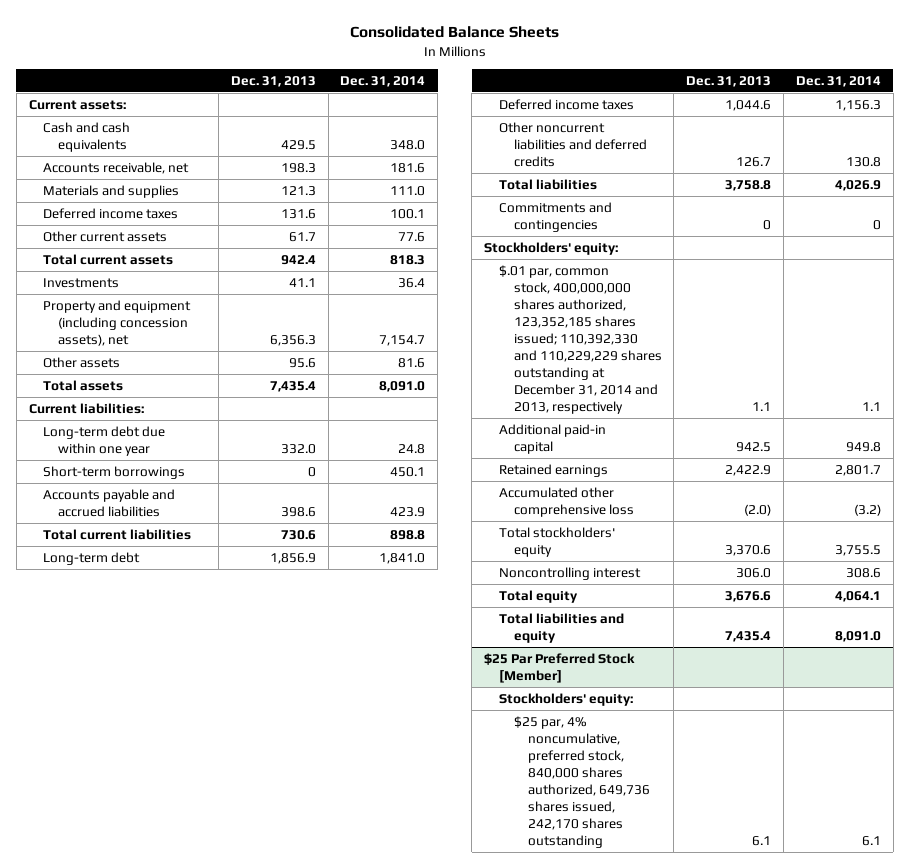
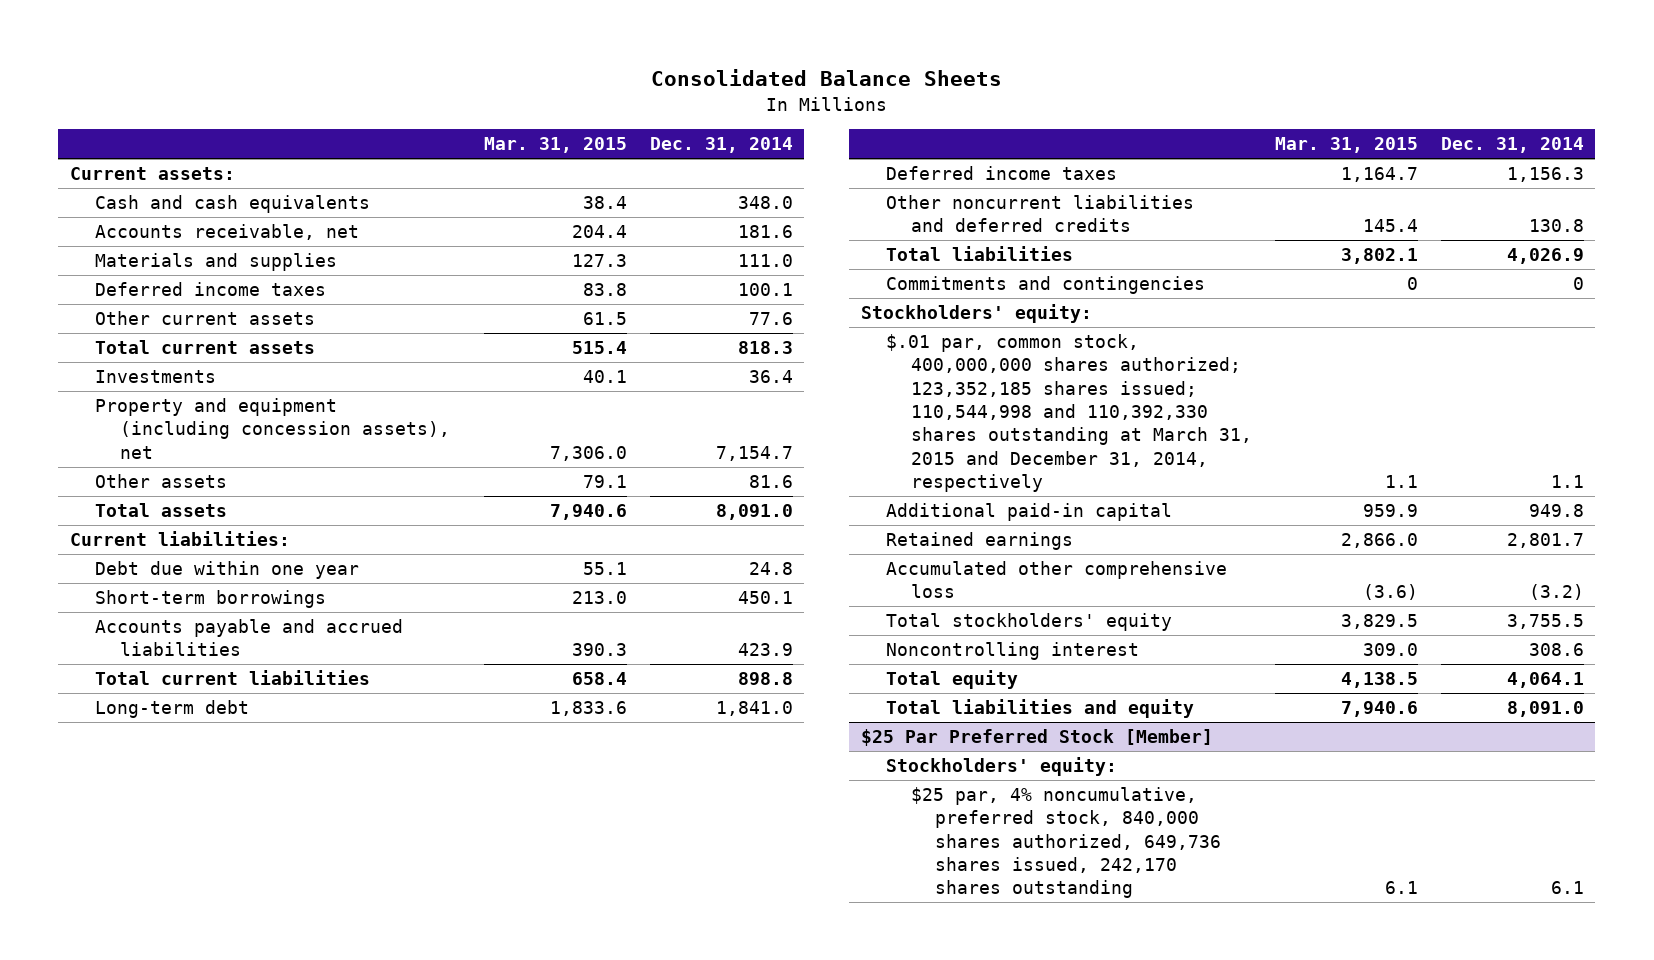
[230,75,316,87] Dec. 31, 2013 -> none
none -> [483,137,627,154] Mar. 31, 2015
[43,425,166,456] Long-term debt due within one year -> [94,561,359,580] Debt due within one year
[498,264,662,415] $.01 par, common stock, 400,000,000 shares authorized, 123,352,185 shares issued; 110,392,330 and 110,229,229 shares outstanding at December 31, 2014 and 2013, respectively -> [885,334,1252,493] $.01 par, common stock, 400,000,000 shares authorized; 123,352,185 shares issued; 110,544,998 and 110,392,330 shares outstanding at March 31, 2015 and December 31, 2014, respectively

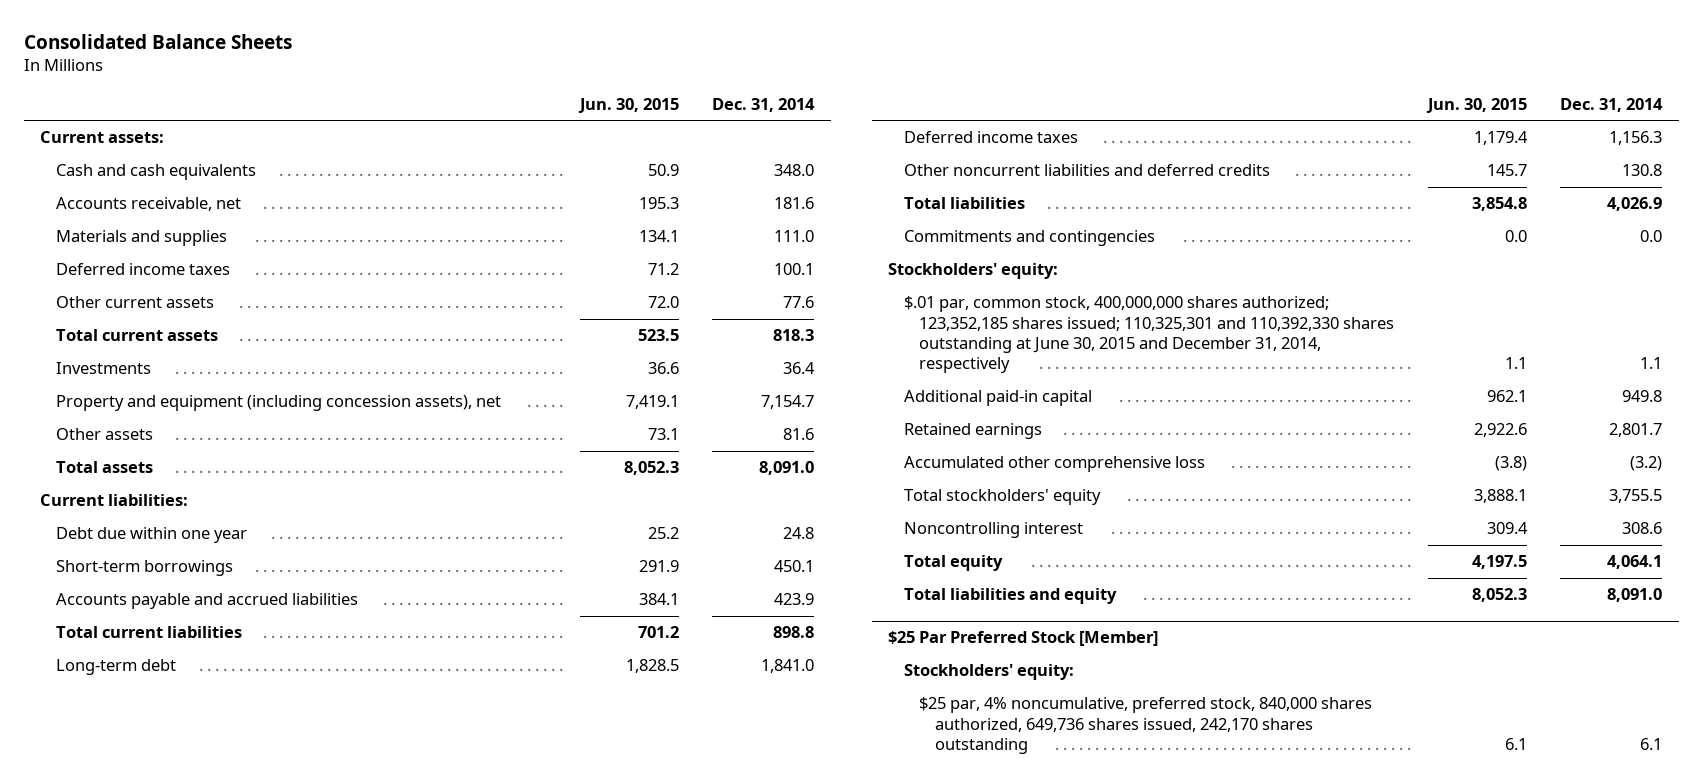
[483,137,627,154] Mar. 31, 2015 -> none
none -> [577,97,679,113] Jun. 30, 2015
[1572,277,1584,291] 0 -> [1640,230,1663,243] 0.0
[885,334,1252,493] $.01 par, common stock, 400,000,000 shares authorized; 123,352,185 shares issued; 110,544,998 and 110,392,330 shares outstanding at March 31, 2015 and December 31, 2014, respectively -> [903,296,1395,373] $.01 par, common stock, 400,000,000 shares authorized; 123,352,185 shares issued; 110,325,301 and 110,392,330 shares outstanding at June 30, 2015 and December 31, 2014, respectively

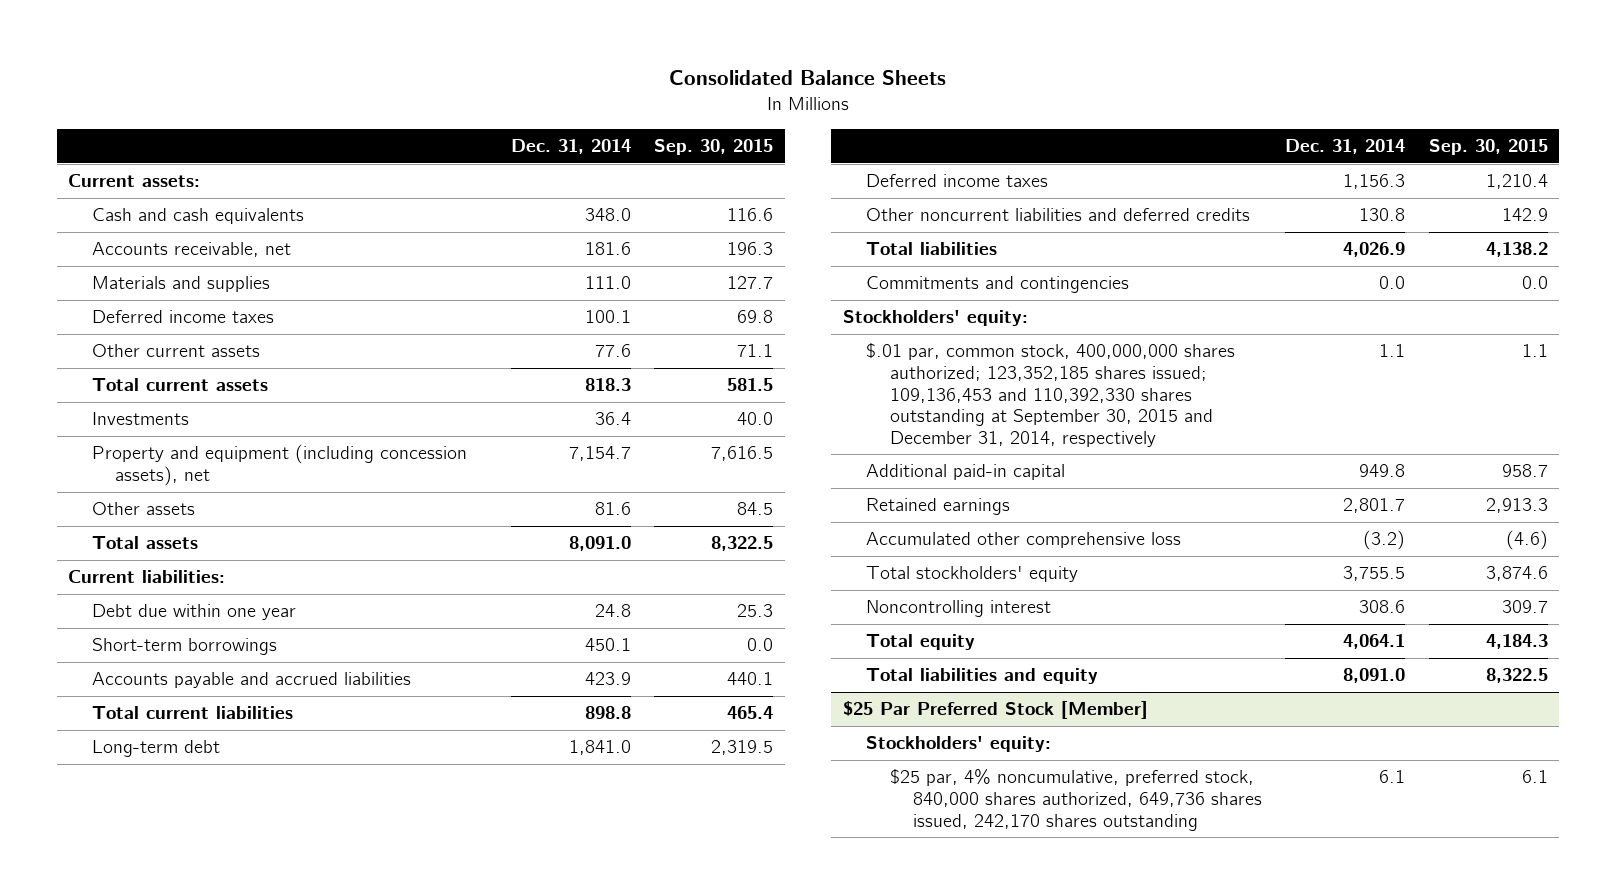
[577,97,679,113] Jun. 30, 2015 -> none
none -> [654,139,774,156] Sep. 30, 2015
[903,296,1395,373] $.01 par, common stock, 400,000,000 shares authorized; 123,352,185 shares issued; 110,325,301 and 110,392,330 shares outstanding at June 30, 2015 and December 31, 2014, respectively -> [866,343,1236,447] $.01 par, common stock, 400,000,000 shares authorized; 123,352,185 shares issued; 109,136,453 and 110,392,330 shares outstanding at September 30, 2015 and December 31, 2014, respectively

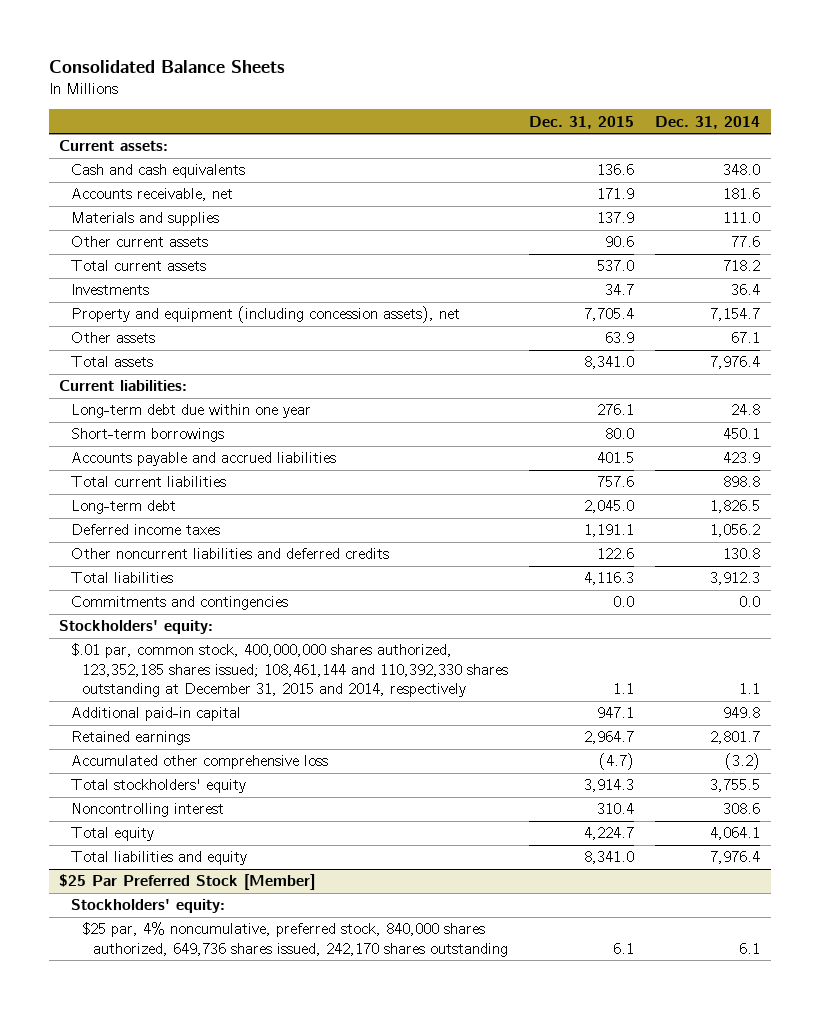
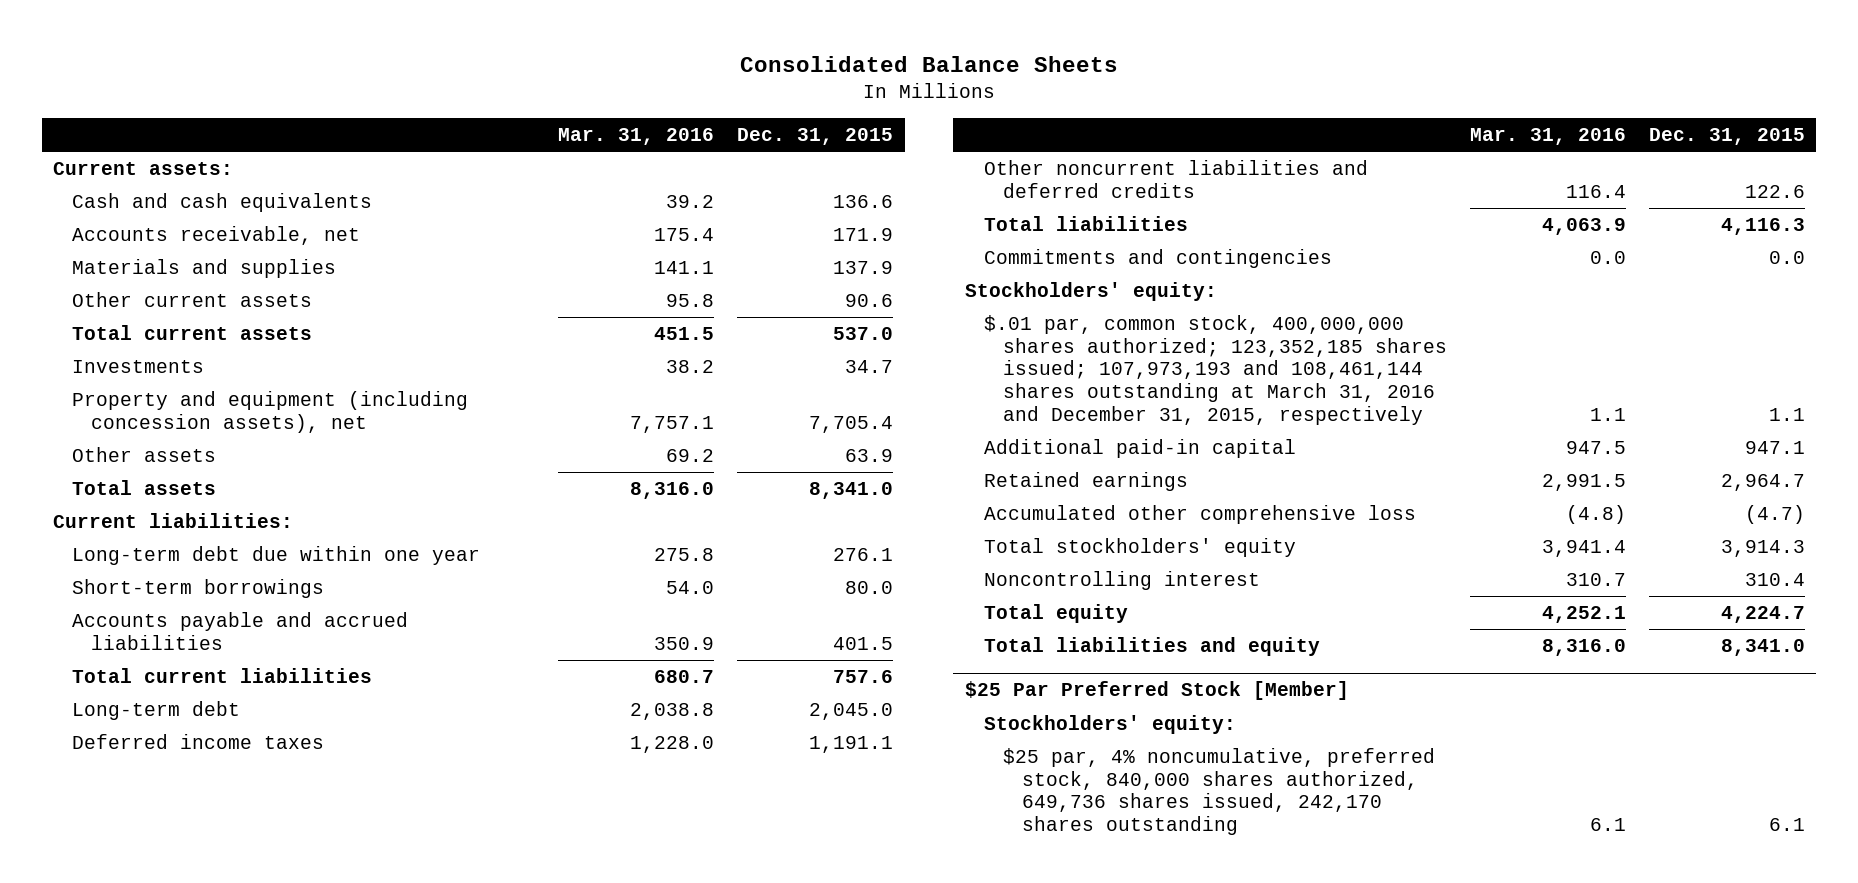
[655,115,761,129] Dec. 31, 2014 -> none
none -> [558,127,715,145] Mar. 31, 2016
[70,643,508,698] $.01 par, common stock, 400,000,000 shares authorized, 123,352,185 shares issued; 108,461,144 and 110,392,330 shares outstanding at December 31, 2015 and 2014, respectively -> [984,315,1448,425] $.01 par, common stock, 400,000,000 shares authorized; 123,352,185 shares issued; 107,973,193 and 108,461,144 shares outstanding at March 31, 2016 and December 31, 2015, respectively

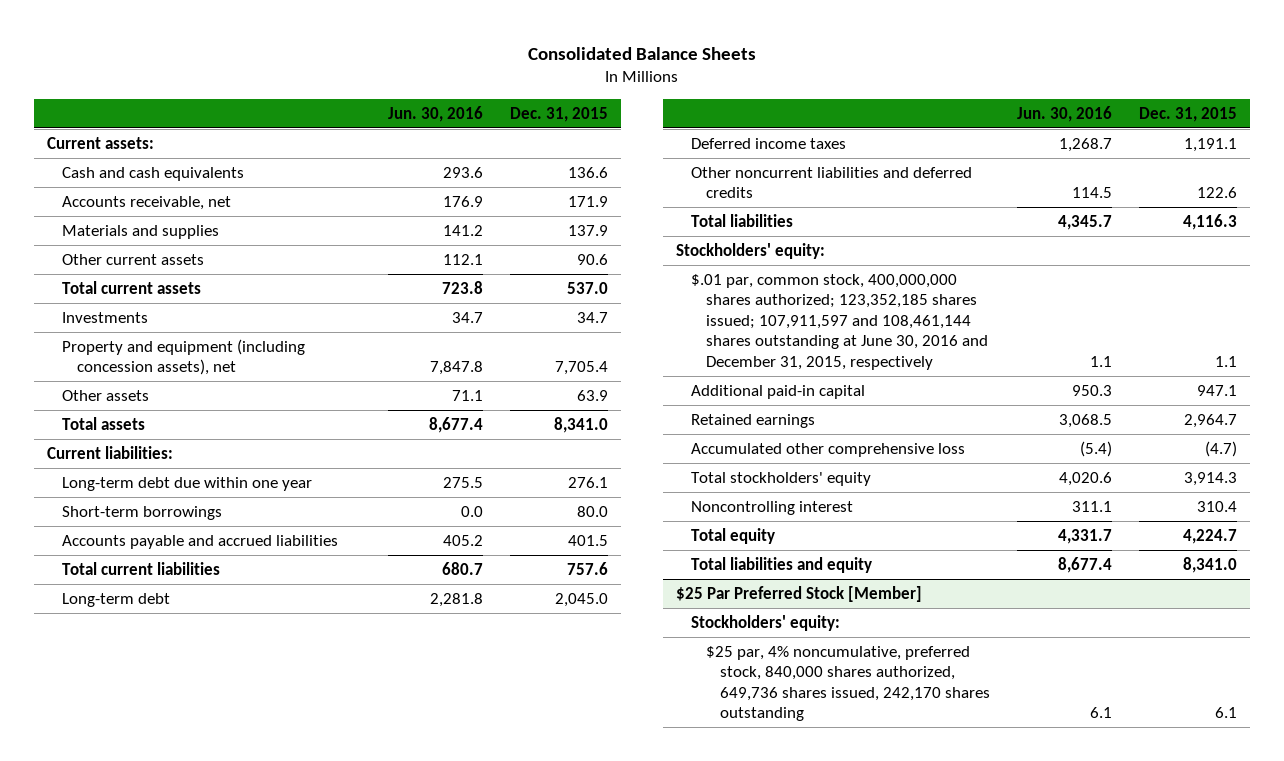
[558,127,715,145] Mar. 31, 2016 -> none
none -> [388,105,484,122] Jun. 30, 2016
[984,249,1333,269] Commitments and contingencies -> none
[984,315,1448,425] $.01 par, common stock, 400,000,000 shares authorized; 123,352,185 shares issued; 107,973,193 and 108,461,144 shares outstanding at March 31, 2016 and December 31, 2015, respectively -> [690,273,988,370] $.01 par, common stock, 400,000,000 shares authorized; 123,352,185 shares issued; 107,911,597 and 108,461,144 shares outstanding at June 30, 2016 and December 31, 2015, respectively

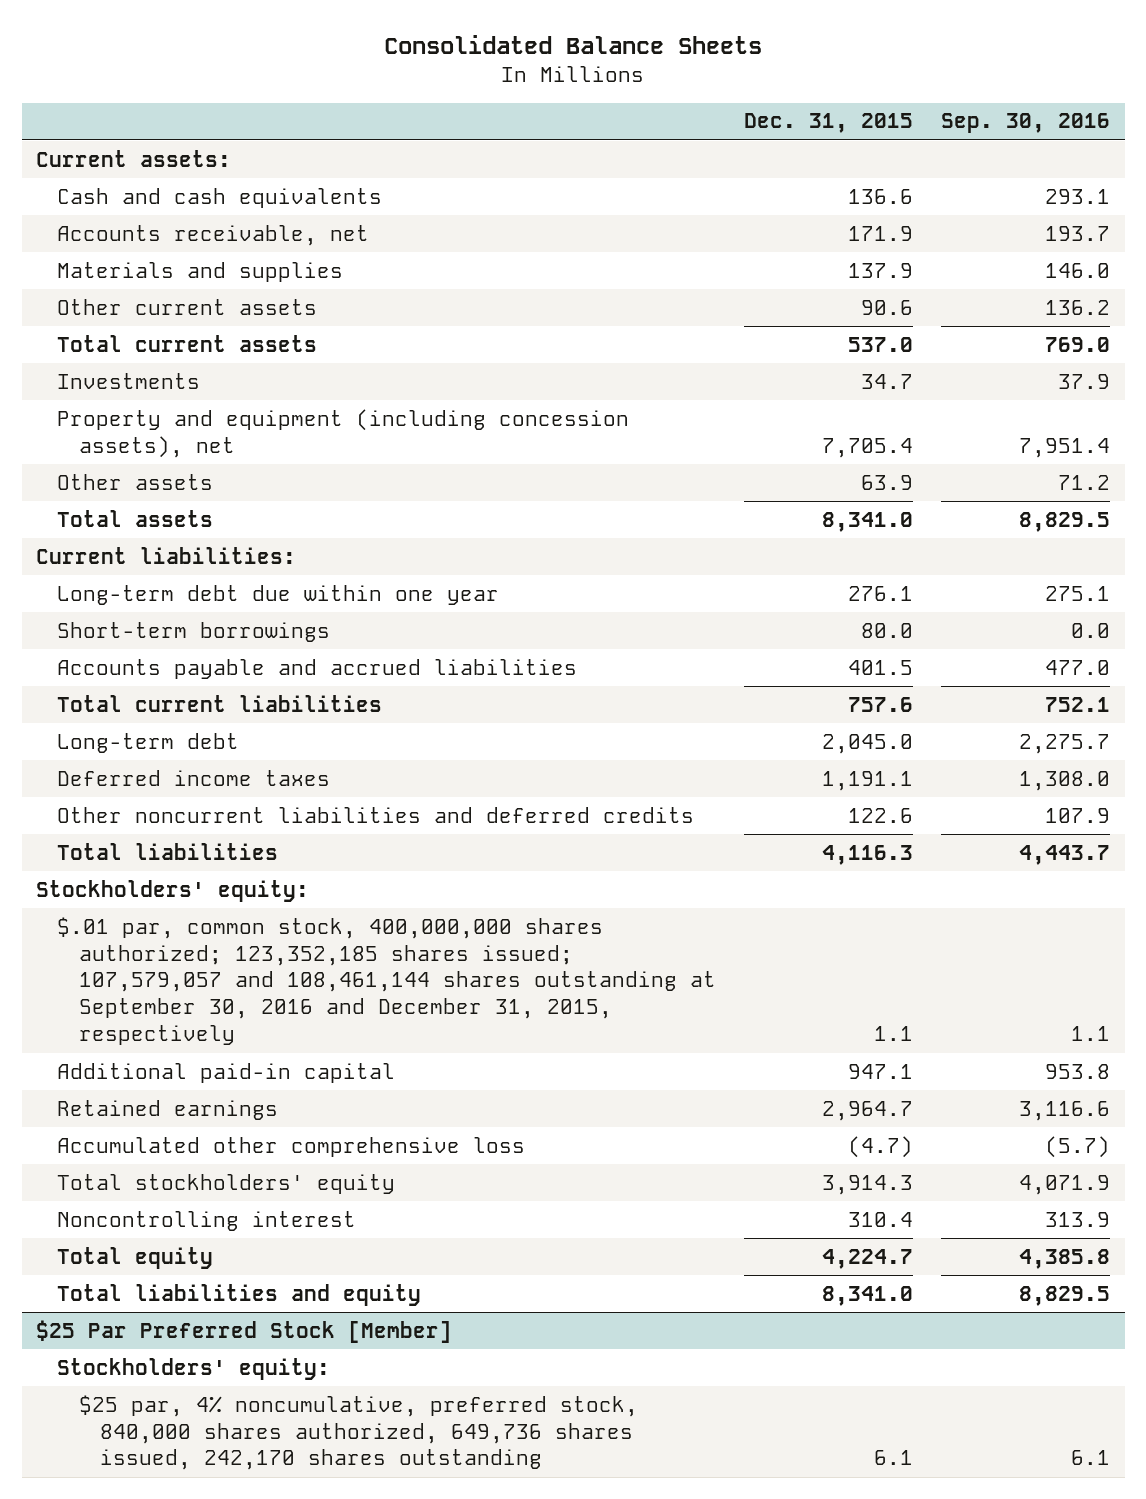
[388,105,484,122] Jun. 30, 2016 -> none
none -> [941,113,1111,134] Sep. 30, 2016
[690,273,988,370] $.01 par, common stock, 400,000,000 shares authorized; 123,352,185 shares issued; 107,911,597 and 108,461,144 shares outstanding at June 30, 2016 and December 31, 2015, respectively -> [57,916,716,1046] $.01 par, common stock, 400,000,000 shares authorized; 123,352,185 shares issued; 107,579,057 and 108,461,144 shares outstanding at September 30, 2016 and December 31, 2015, respectively

